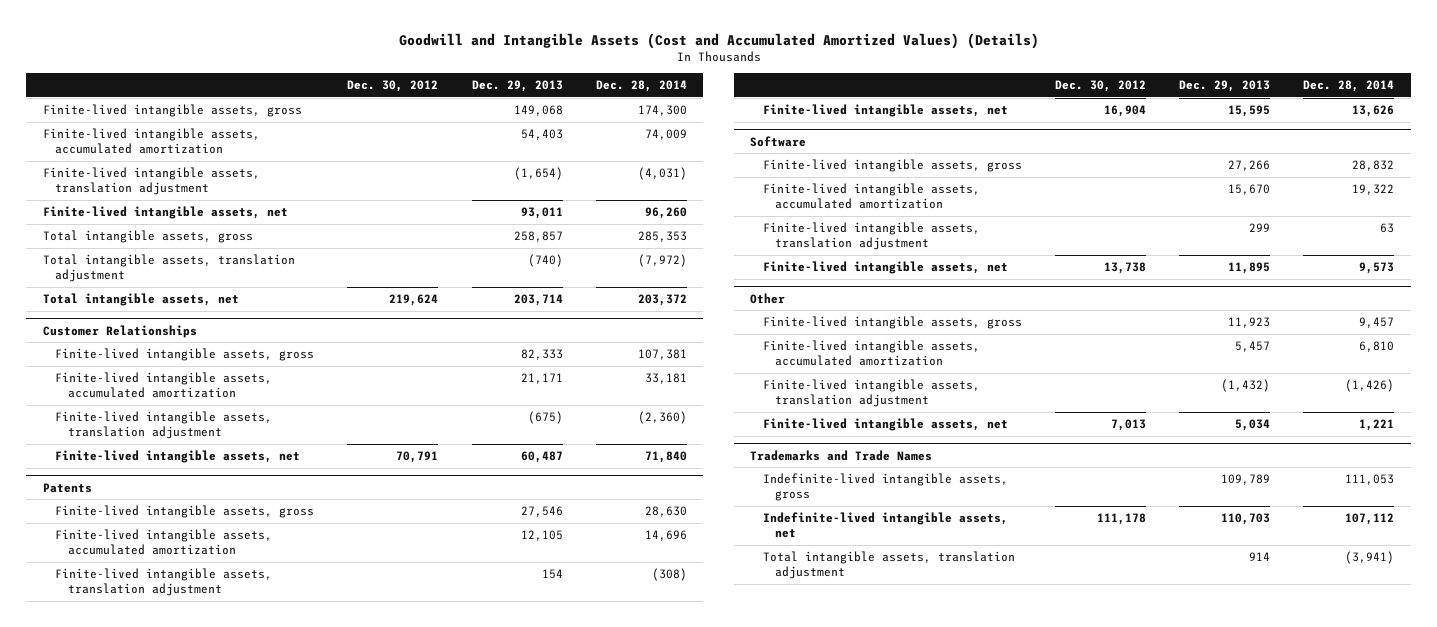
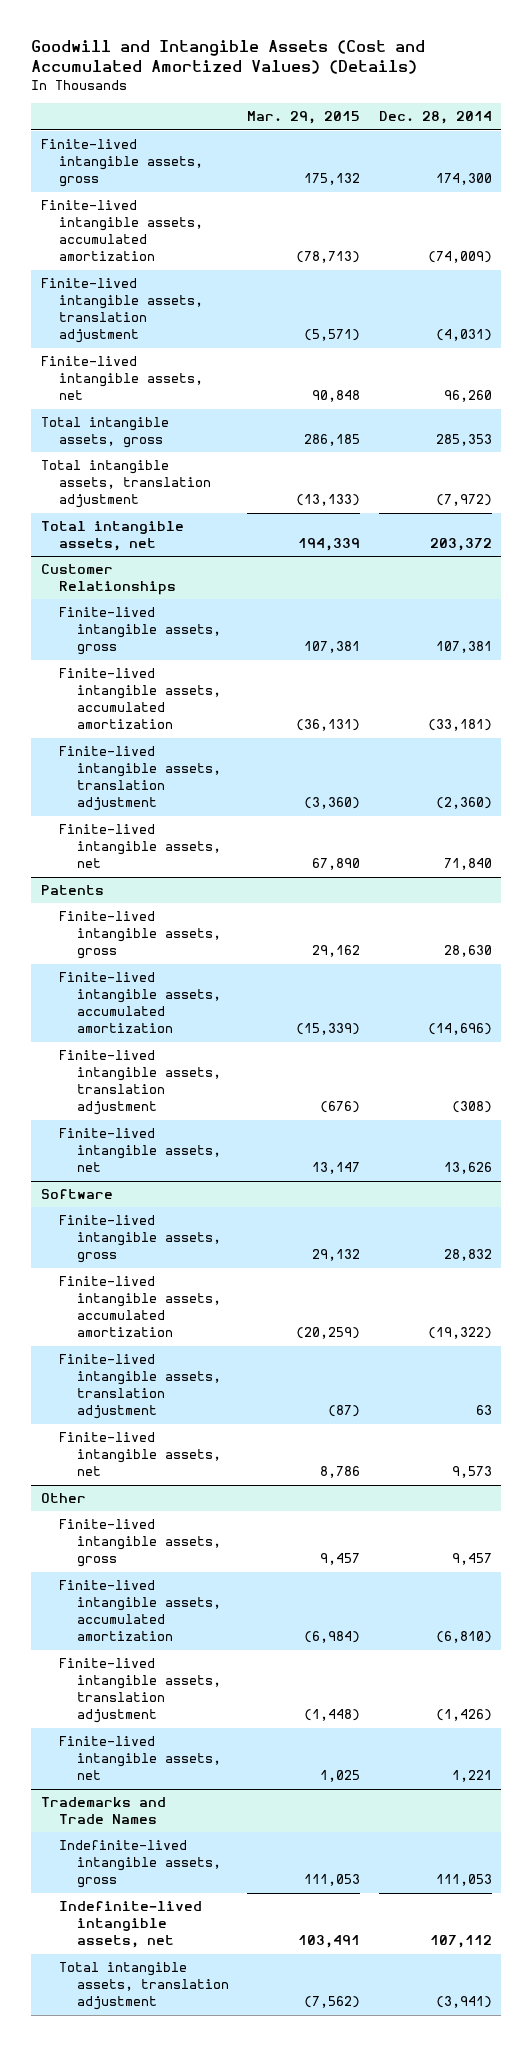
[347,80,439,93] Dec. 30, 2012 -> none
[471,80,563,93] Dec. 29, 2013 -> none
none -> [247,111,361,125] Mar. 29, 2015
[644,129,687,141] 74,009 -> [427,251,492,264] (74,009)
[644,373,687,385] 33,181 -> [427,719,492,732] (33,181)
[644,530,687,542] 14,696 -> [427,1023,492,1036] (14,696)
[1352,184,1395,196] 19,322 -> [427,1327,492,1340] (19,322)
[1359,341,1395,353] 6,810 -> [435,1631,492,1644] (6,810)

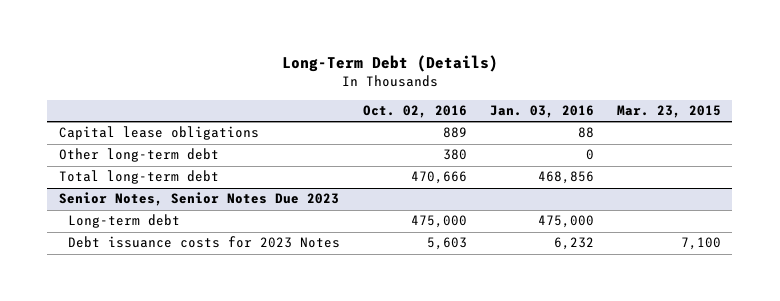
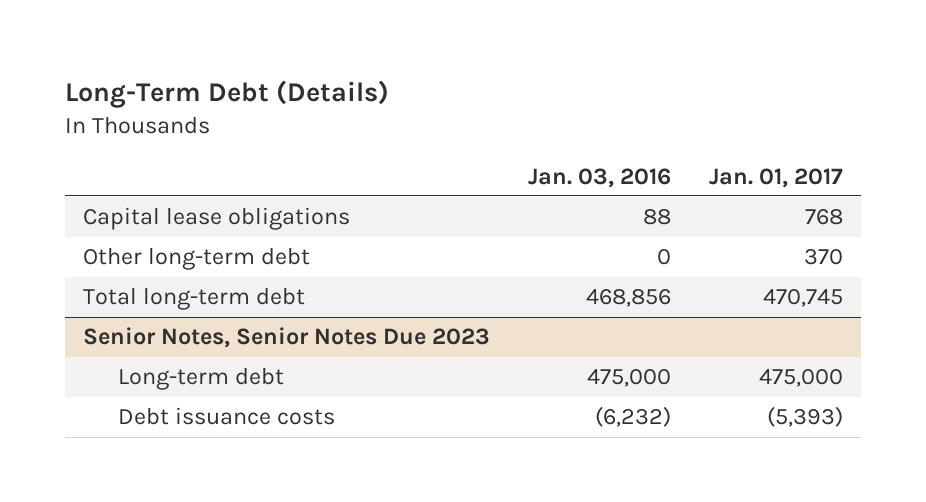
[363,105,468,119] Oct. 02, 2016 -> none
[617,105,722,119] Mar. 23, 2015 -> none
none -> [708,167,843,188] Jan. 01, 2017
[68,236,341,249] Debt issuance costs for 2023 Notes -> [117,407,335,426] Debt issuance costs
[554,237,595,251] 6,232 -> [595,406,672,428] (6,232)

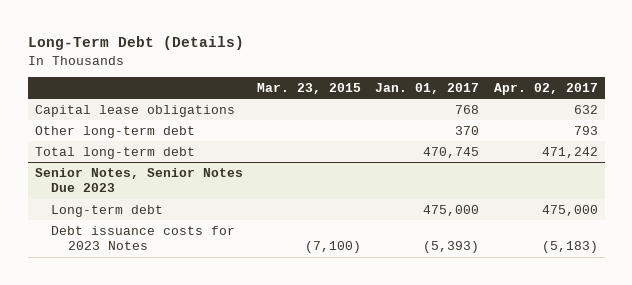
[528,167,672,188] Jan. 03, 2016 -> none
none -> [257,83,362,95] Mar. 23, 2015
none -> [493,83,598,96] Apr. 02, 2017
[117,407,335,426] Debt issuance costs -> [51,225,236,251] Debt issuance costs for 2023 Notes

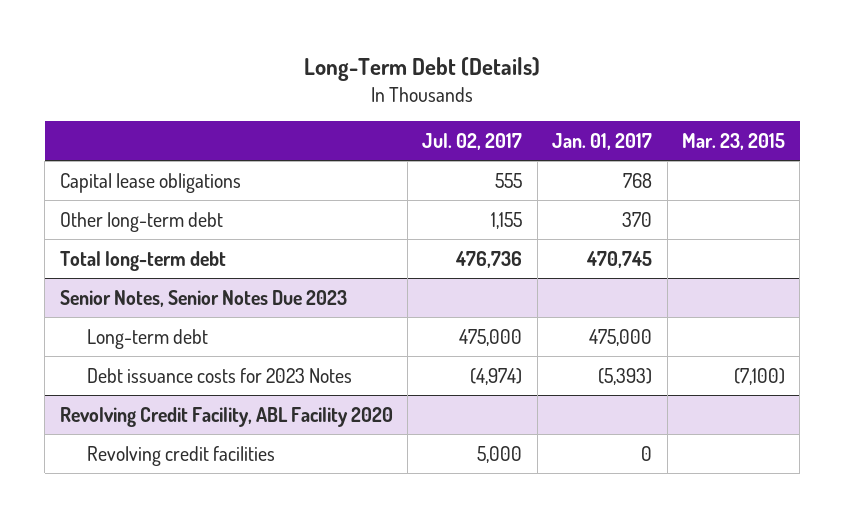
[493,83,598,96] Apr. 02, 2017 -> none
none -> [422,132,523,150] Jul. 02, 2017
none -> [59,406,393,427] Revolving Credit Facility, ABL Facility 2020
none -> [87,445,276,466] Revolving credit facilities

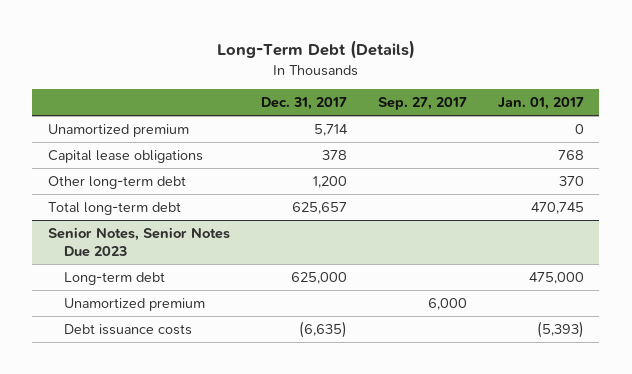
[422,132,523,150] Jul. 02, 2017 -> none
[682,132,786,150] Mar. 23, 2015 -> none
none -> [260,97,347,111] Dec. 31, 2017
none -> [377,97,467,111] Sep. 27, 2017
none -> [47,124,189,138] Unamortized premium
[59,406,393,427] Revolving Credit Facility, ABL Facility 2020 -> none
[87,445,276,466] Revolving credit facilities -> none
none -> [63,298,205,312] Unamortized premium
[87,367,353,383] Debt issuance costs for 2023 Notes -> [63,324,192,336] Debt issuance costs

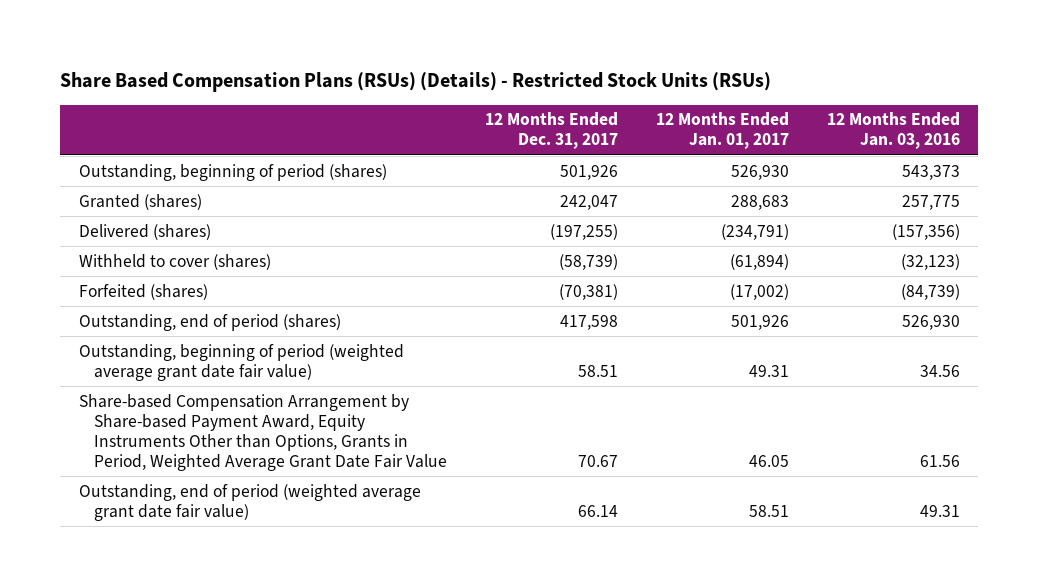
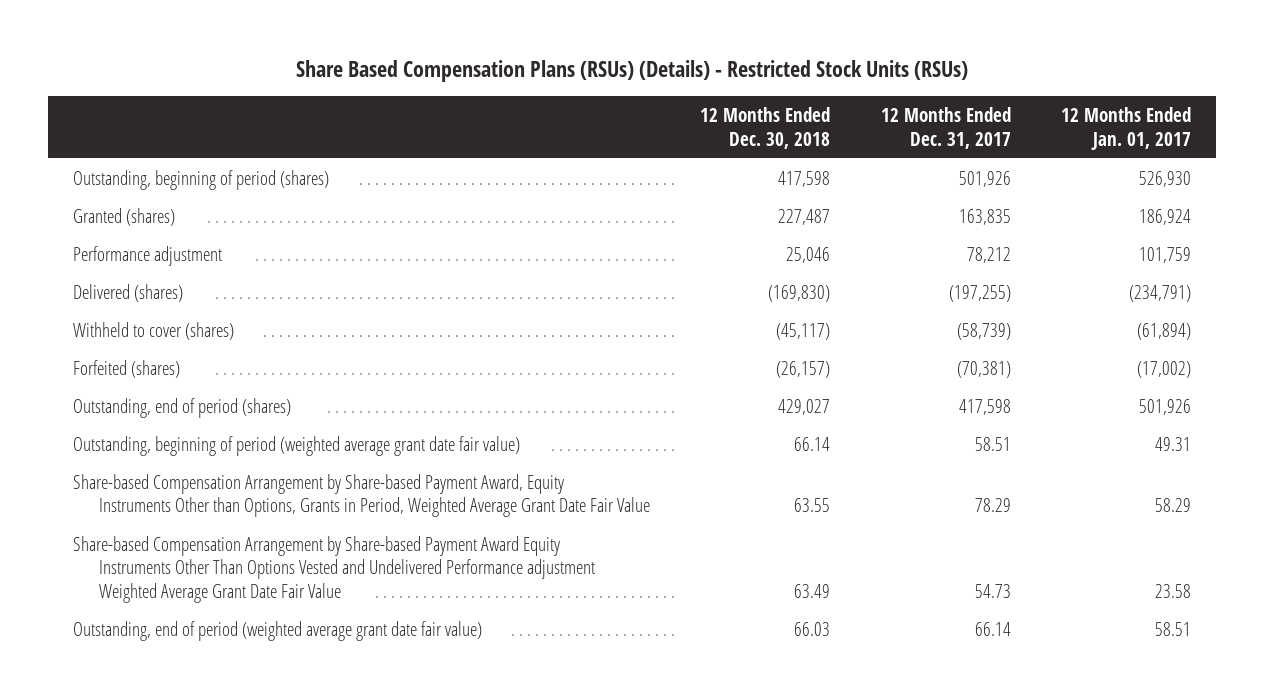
[826,112,960,150] 12 Months Ended Jan. 03, 2016 -> none
none -> [700,107,831,149] 12 Months Ended Dec. 30, 2018
[559,194,618,210] 242,047 -> [958,208,1011,225] 163,835
[730,194,789,210] 288,683 -> [1138,208,1191,225] 186,924
none -> [72,245,222,266] Performance adjustment
[577,454,618,467] 70.67 -> [974,498,1011,513] 78.29
[748,454,789,467] 46.05 -> [1154,498,1191,513] 58.29
none -> [72,535,596,603] Share-based Compensation Arrangement by Share-based Payment Award Equity Instruments Other Than Options Vested and Undelivered Performance adjustment Weighted Average Grant Date Fair Value

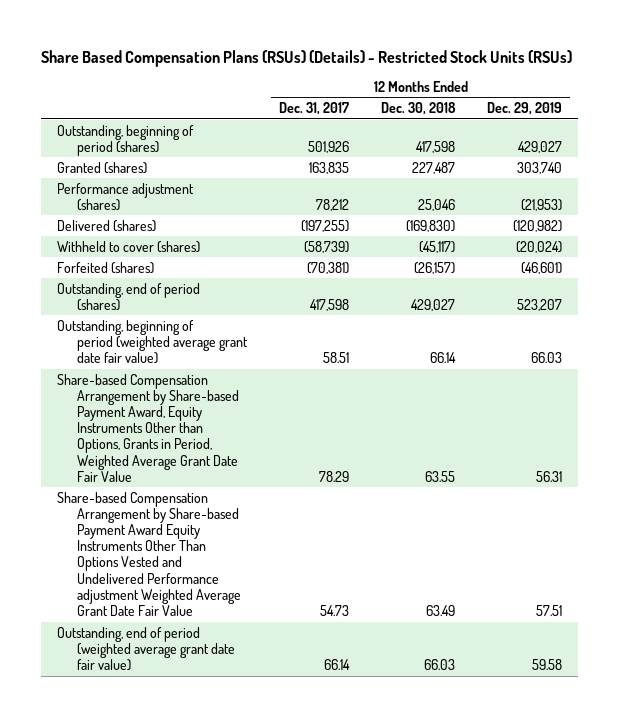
[1060,107,1191,150] 12 Months Ended Jan. 01, 2017 -> none
none -> [486,102,562,116] Dec. 29, 2019
[72,245,222,266] Performance adjustment -> [56,182,194,211] Performance adjustment (shares)

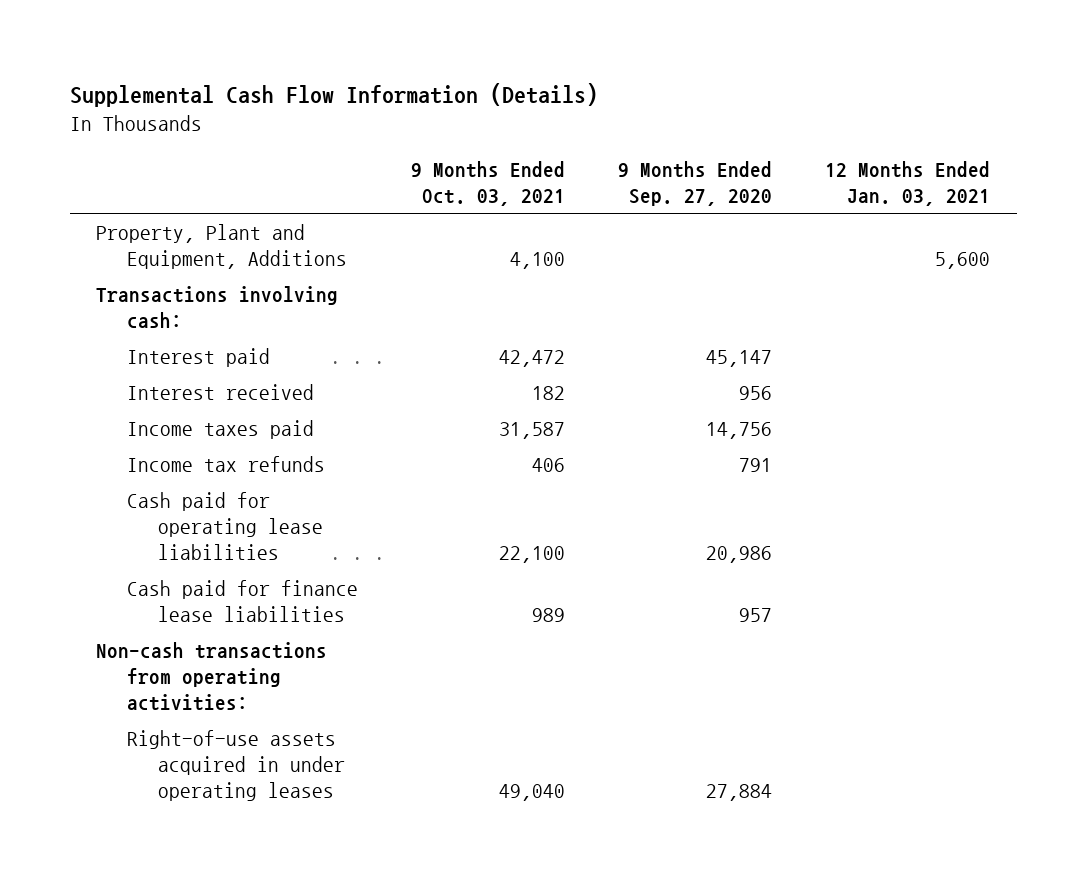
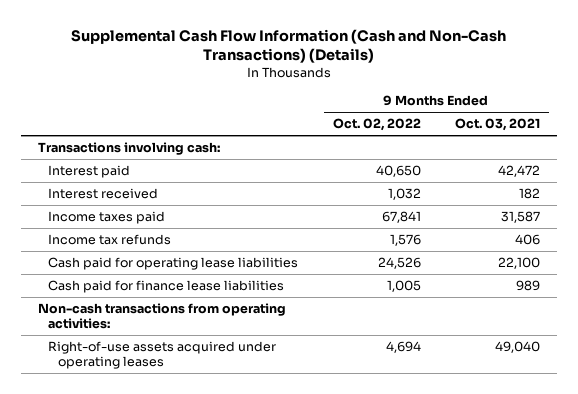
[69,83,598,108] Supplemental Cash Flow Information (Details) -> [71,28,507,63] Supplemental Cash Flow Information (Cash and Non-Cash Transactions) (Details)
[618,160,773,206] 9 Months Ended Sep. 27, 2020 -> none
[825,160,991,206] 12 Months Ended Jan. 03, 2021 -> none
none -> [332,118,421,132] Oct. 02, 2022
[96,223,348,269] Property, Plant and Equipment, Additions -> none
[127,729,345,801] Right-of-use assets acquired in under operating leases -> [48,341,277,370] Right-of-use assets acquired under operating leases

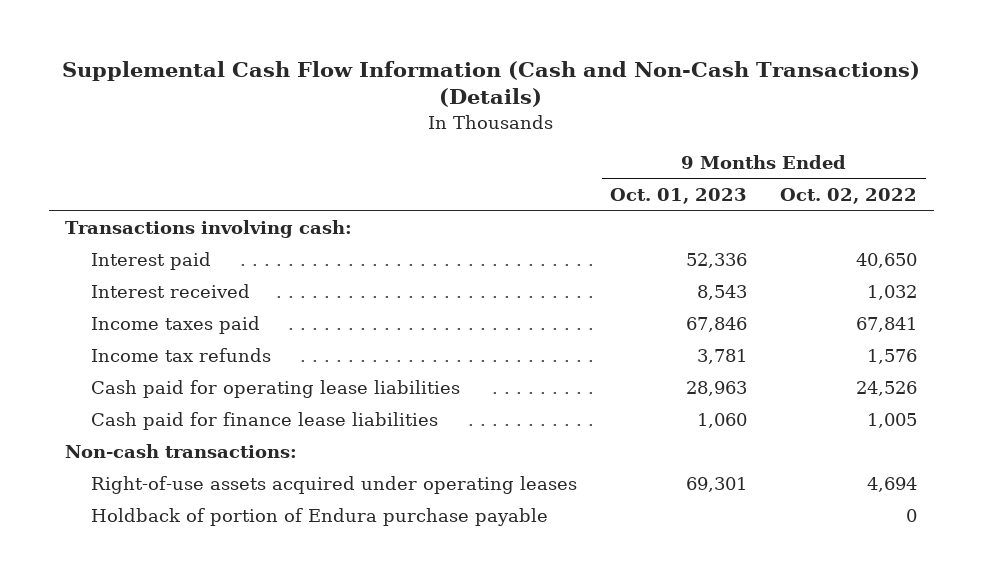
[455,118,541,132] Oct. 03, 2021 -> none
none -> [610,188,748,205] Oct. 01, 2023
[38,303,287,330] Non-cash transactions from operating activities: -> [65,443,298,458] Non-cash transactions:
none -> [91,507,549,526] Holdback of portion of Endura purchase payable

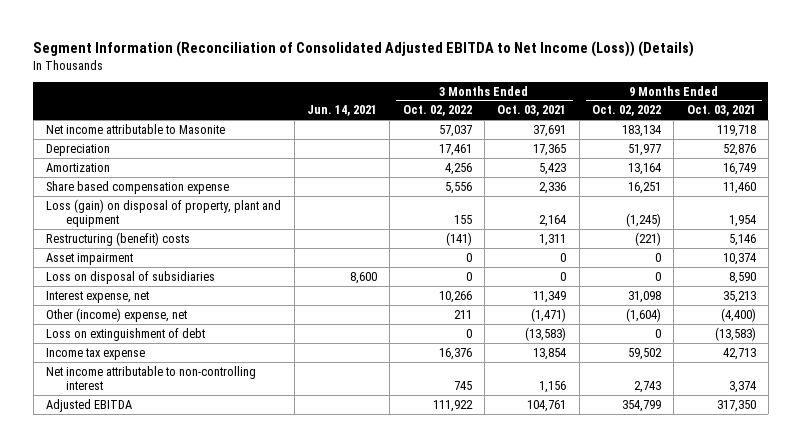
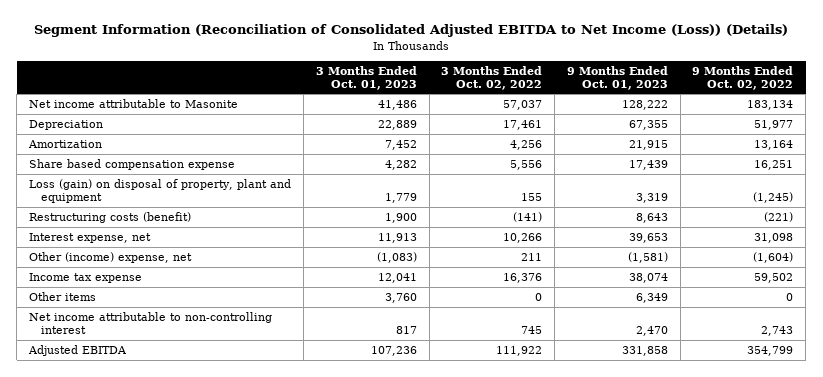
[306,105,377,117] Jun. 14, 2021 -> none
[497,105,567,117] Oct. 03, 2021 -> none
[686,105,756,117] Oct. 03, 2021 -> none
none -> [315,65,417,90] 3 Months Ended Oct. 01, 2023
none -> [566,65,668,90] 9 Months Ended Oct. 01, 2023
[46,252,134,265] Asset impairment -> none
[46,270,216,284] Loss on disposal of subsidiaries -> none
[46,231,191,246] Restructuring (benefit) costs -> [29,211,192,223] Restructuring costs (benefit)
[46,327,206,341] Loss on extinguishment of debt -> none
none -> [29,291,97,301] Other items

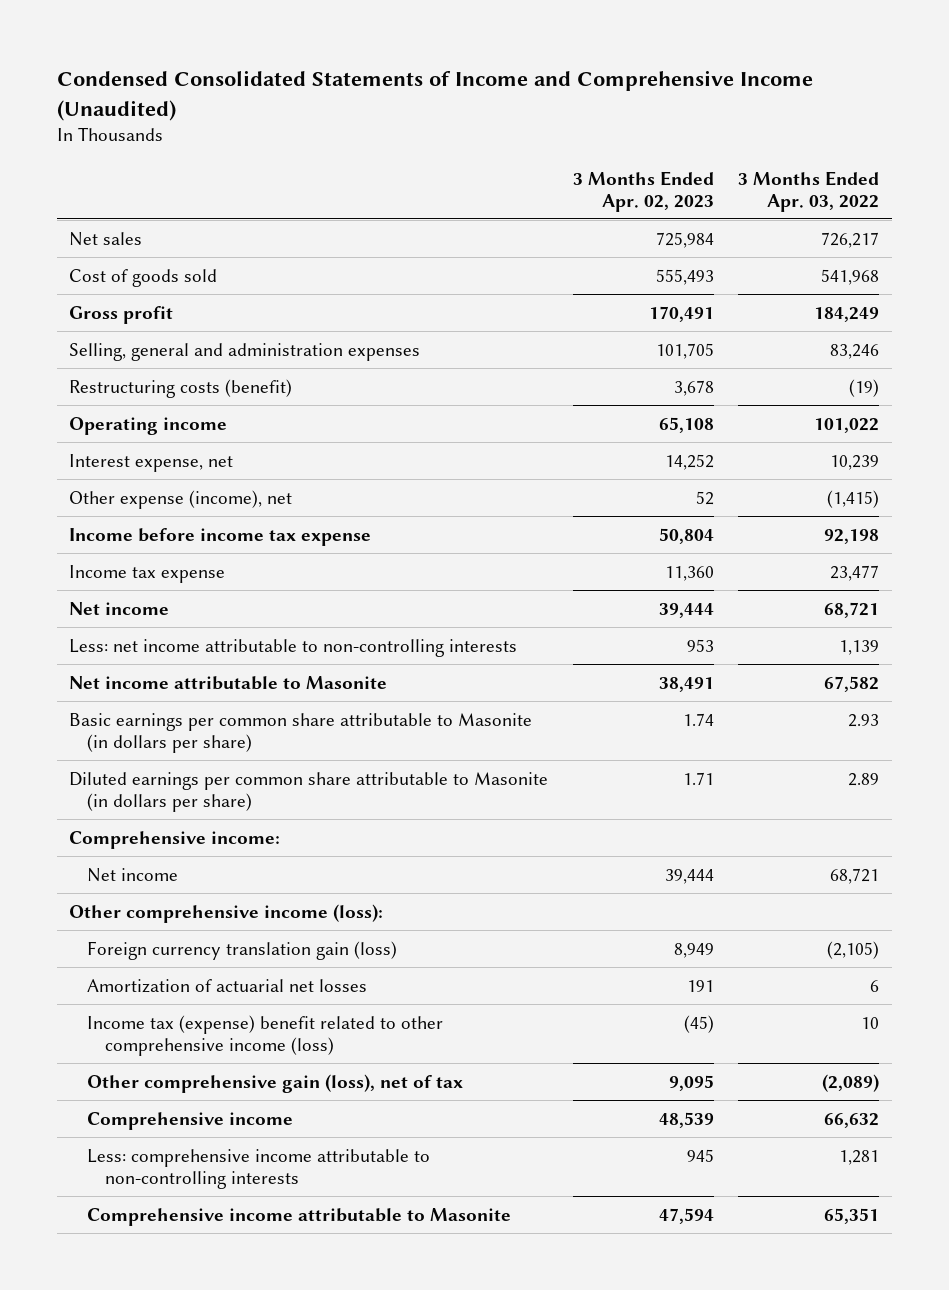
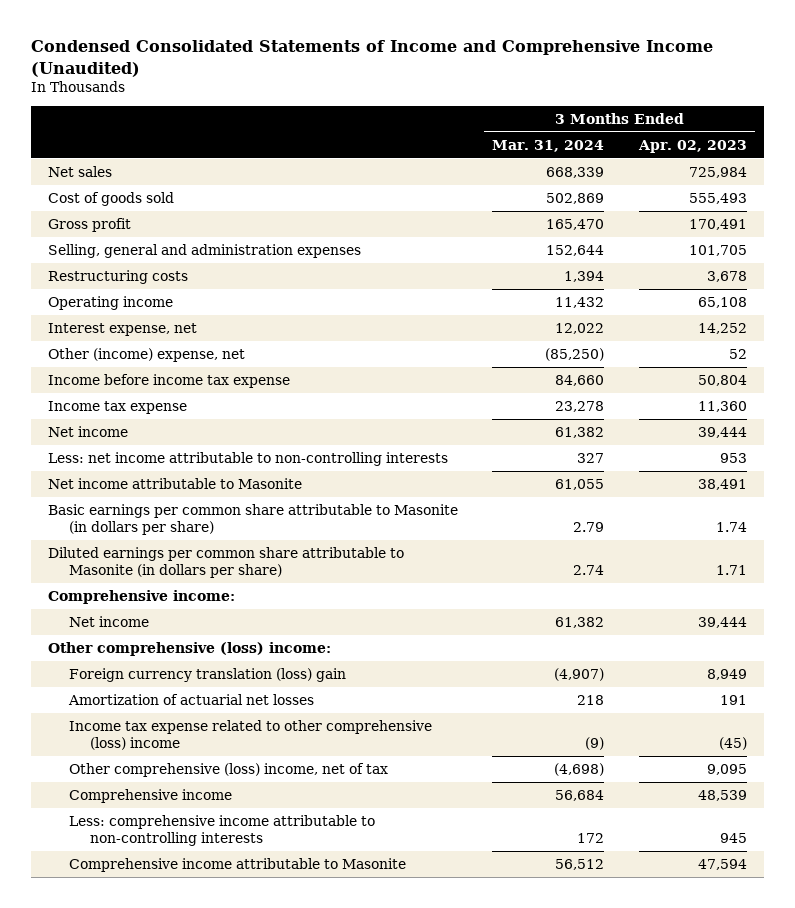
[738,170,880,212] 3 Months Ended Apr. 03, 2022 -> none
none -> [492,139,605,152] Mar. 31, 2024
[69,378,293,398] Restructuring costs (benefit) -> [47,269,188,284] Restructuring costs
[69,489,293,509] Other expense (income), net -> [47,347,245,362] Other (income) expense, net
[69,903,384,923] Other comprehensive income (loss): -> [47,641,331,656] Other comprehensive (loss) income:
[87,940,398,960] Foreign currency translation gain (loss) -> [68,667,346,682] Foreign currency translation (loss) gain
[87,1014,444,1056] Income tax (expense) benefit related to other comprehensive income (loss) -> [68,719,432,751] Income tax expense related to other comprehensive (loss) income
[87,1073,464,1093] Other comprehensive gain (loss), net of tax -> [68,762,388,777] Other comprehensive (loss) income, net of tax

